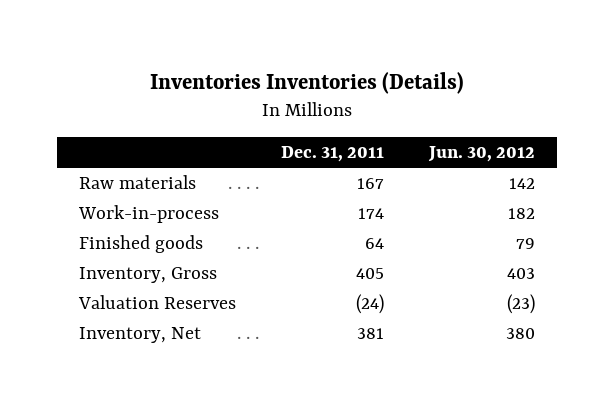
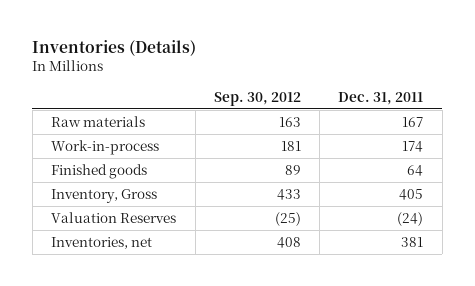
[150,71,465,94] Inventories Inventories (Details) -> [32,40,197,57] Inventories (Details)
[427,146,535,163] Jun. 30, 2012 -> none
none -> [213,91,301,106] Sep. 30, 2012
[79,327,202,344] Inventory, Net -> [51,236,153,249] Inventories, net

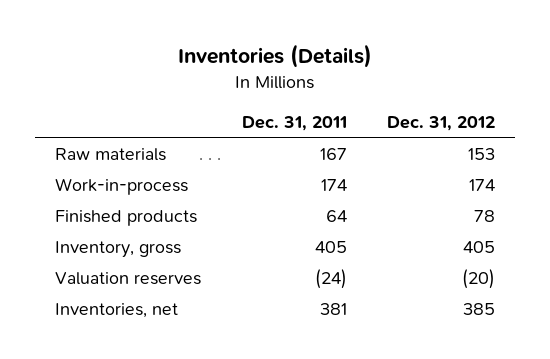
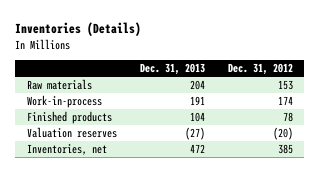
[241,115,347,131] Dec. 31, 2011 -> none
none -> [139,63,205,76] Dec. 31, 2013
[55,240,182,258] Inventory, gross -> none

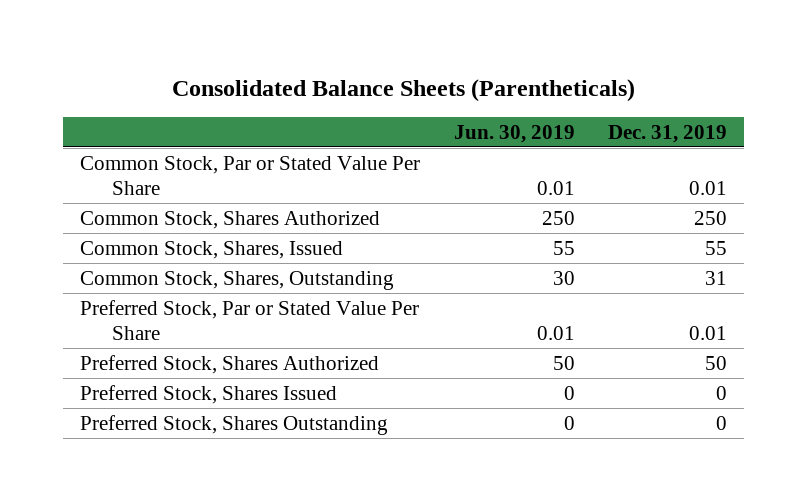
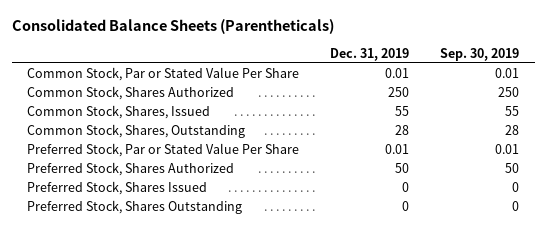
[453,124,575,143] Jun. 30, 2019 -> none
none -> [440,47,520,61] Sep. 30, 2019
[705,270,728,285] 31 -> [395,125,410,136] 28

